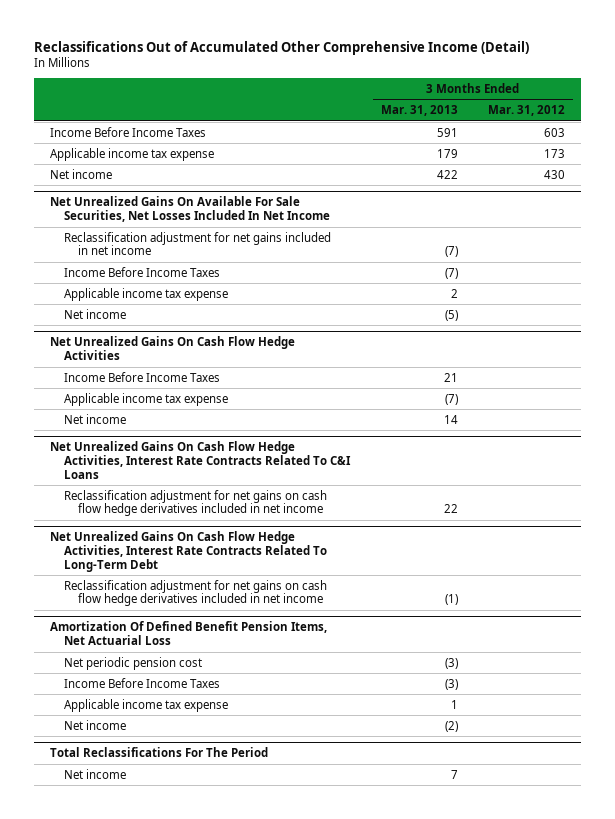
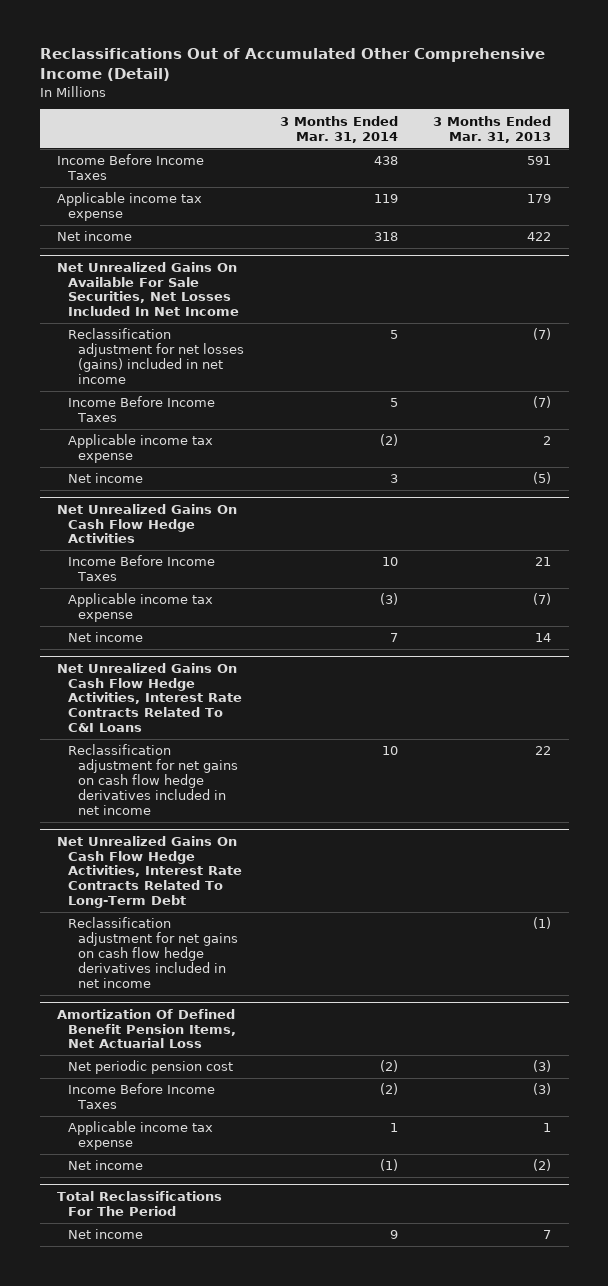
[488,105,566,117] Mar. 31, 2012 -> none
none -> [279,115,398,143] 3 Months Ended Mar. 31, 2014
[63,231,331,256] Reclassification adjustment for net gains included in net income -> [67,328,245,384] Reclassification adjustment for net losses (gains) included in net income

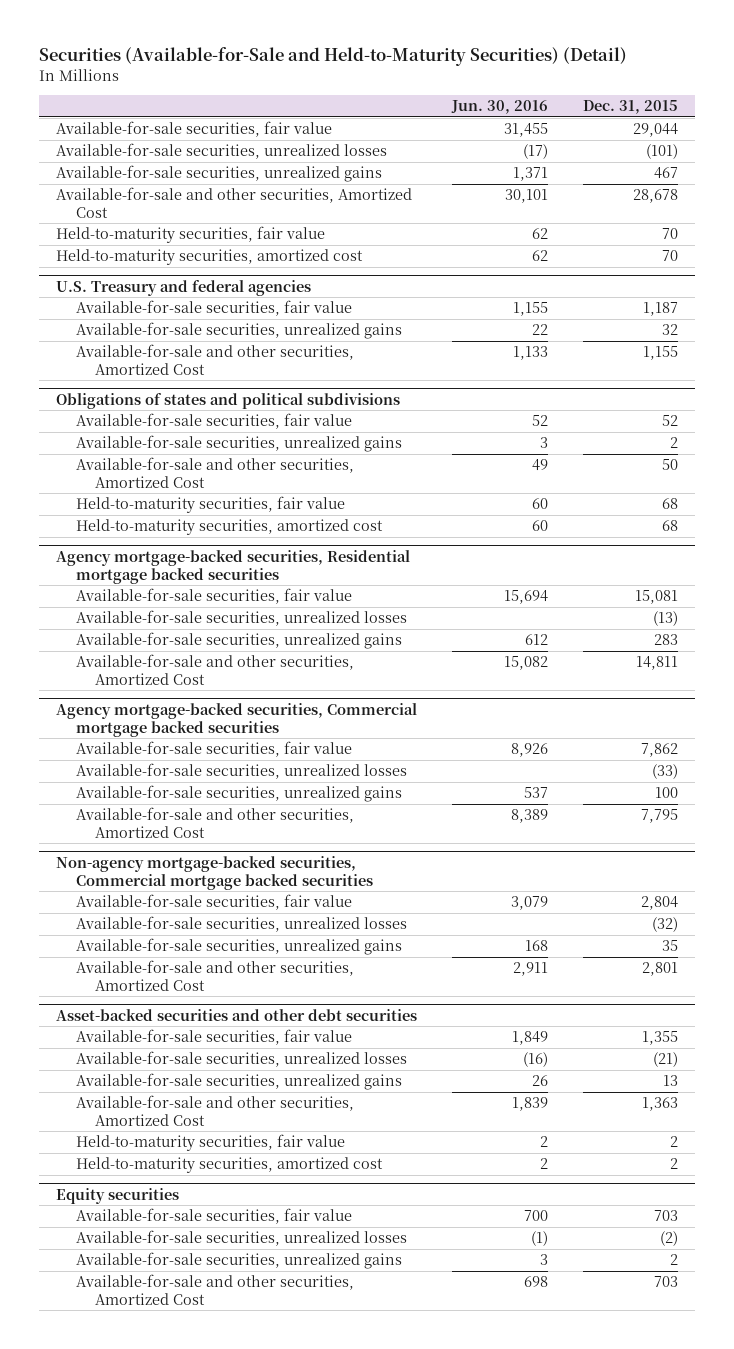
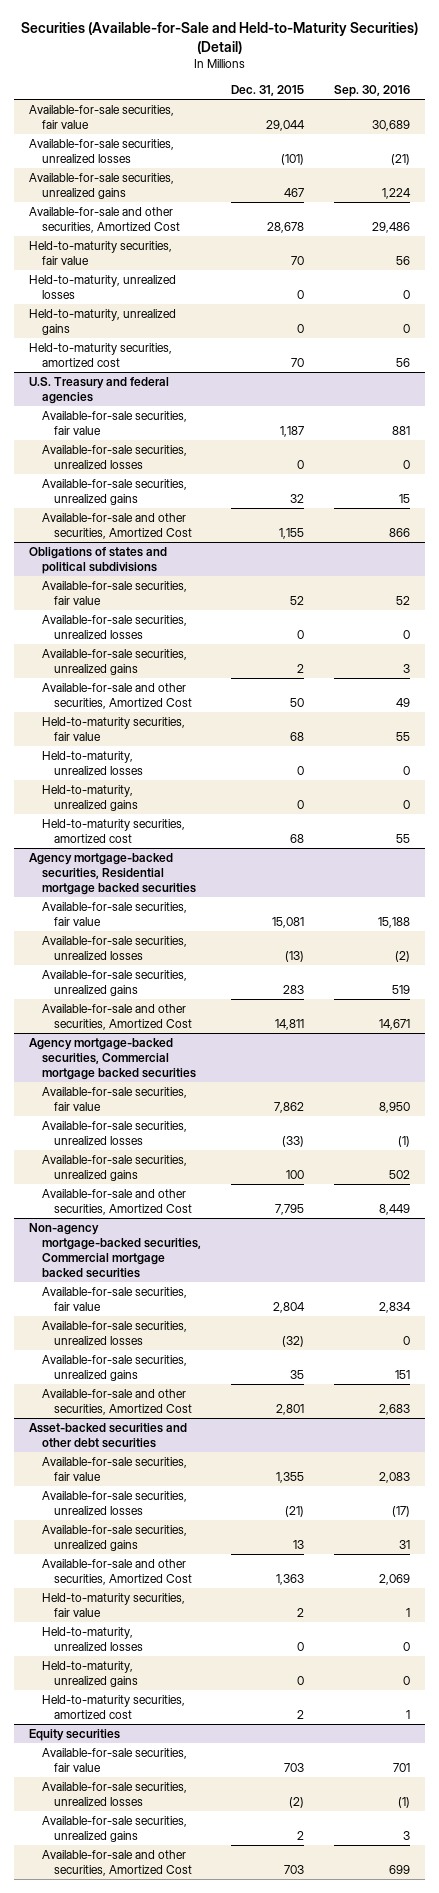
[451,100,549,115] Jun. 30, 2016 -> none
none -> [333,85,410,98] Sep. 30, 2016
none -> [29,275,177,299] Held-to-maturity, unrealized losses
none -> [29,309,177,335] Held-to-maturity, unrealized gains
none -> [41,445,187,469] Available-for-sale securities, unrealized losses
none -> [41,615,187,639] Available-for-sale securities, unrealized losses
none -> [41,751,144,775] Held-to-maturity, unrealized losses
none -> [41,785,139,811] Held-to-maturity, unrealized gains
none -> [41,1627,144,1651] Held-to-maturity, unrealized losses
none -> [41,1661,139,1687] Held-to-maturity, unrealized gains

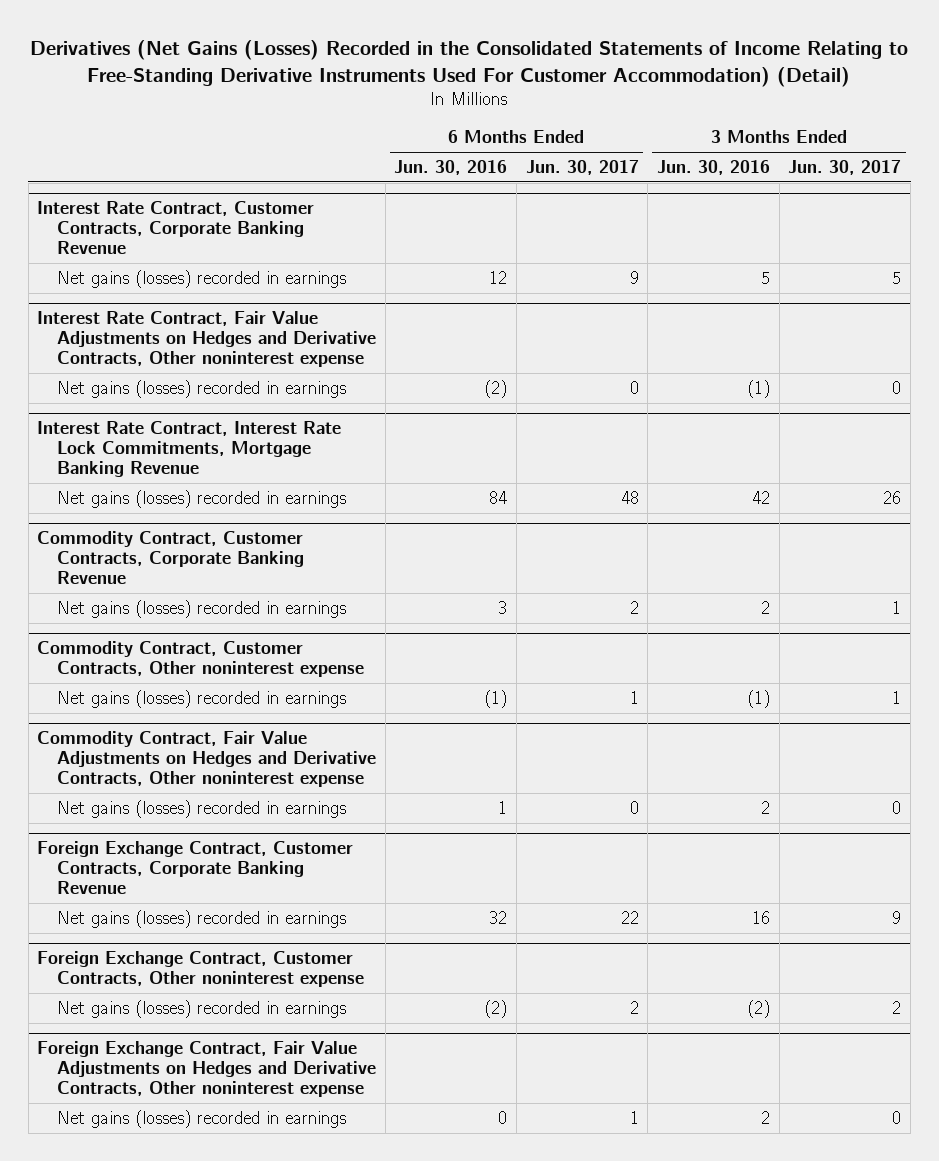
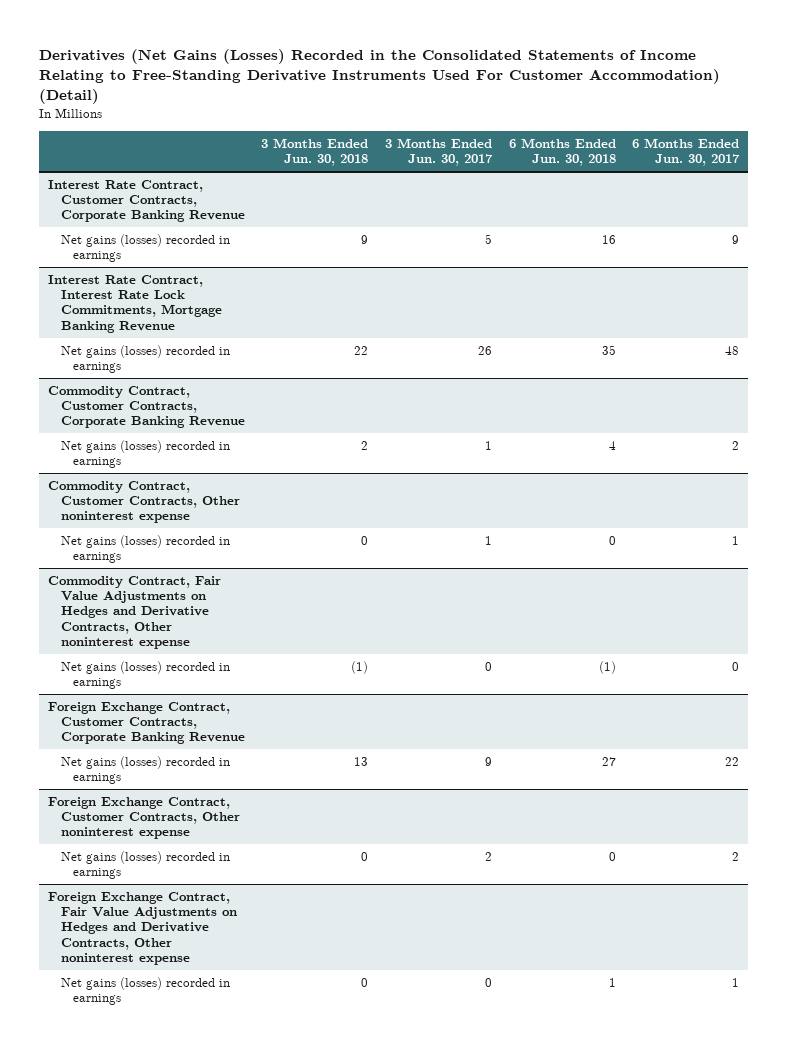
[394,160,508,176] Jun. 30, 2016 -> none
[656,160,770,176] Jun. 30, 2016 -> none
none -> [261,138,369,167] 3 Months Ended Jun. 30, 2018
none -> [508,138,616,167] 6 Months Ended Jun. 30, 2018
[37,310,376,367] Interest Rate Contract, Fair Value Adjustments on Hedges and Derivative Contracts, Other noninterest expense -> none
[56,379,346,398] Net gains (losses) recorded in earnings -> none

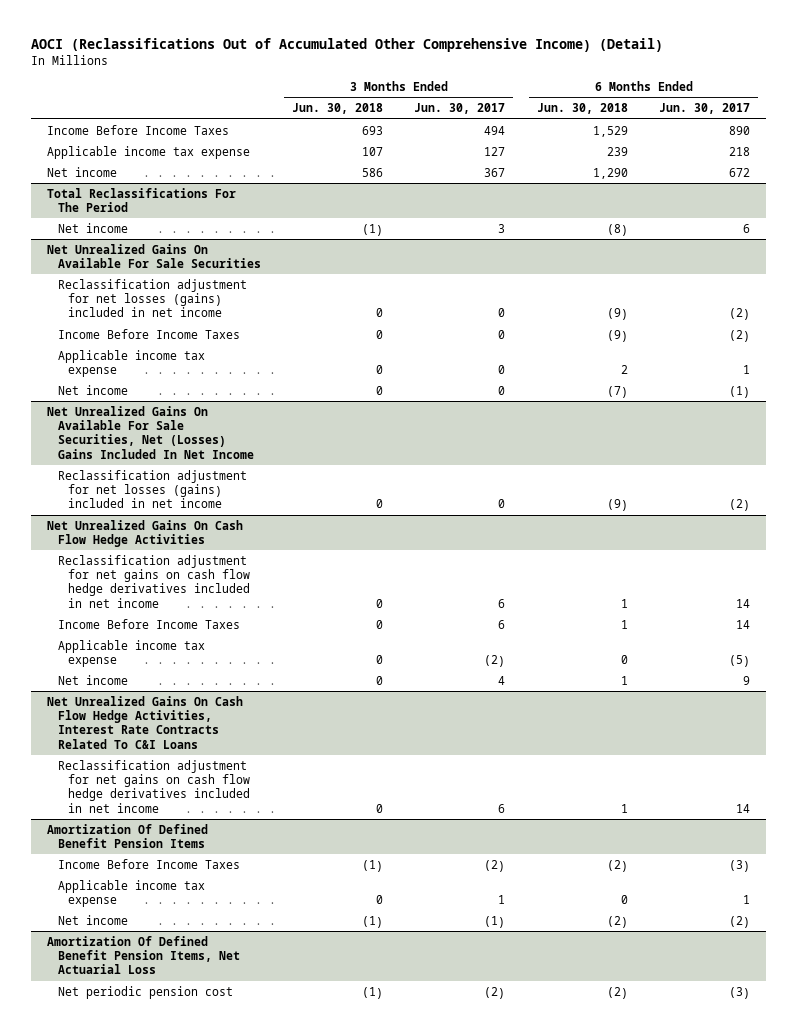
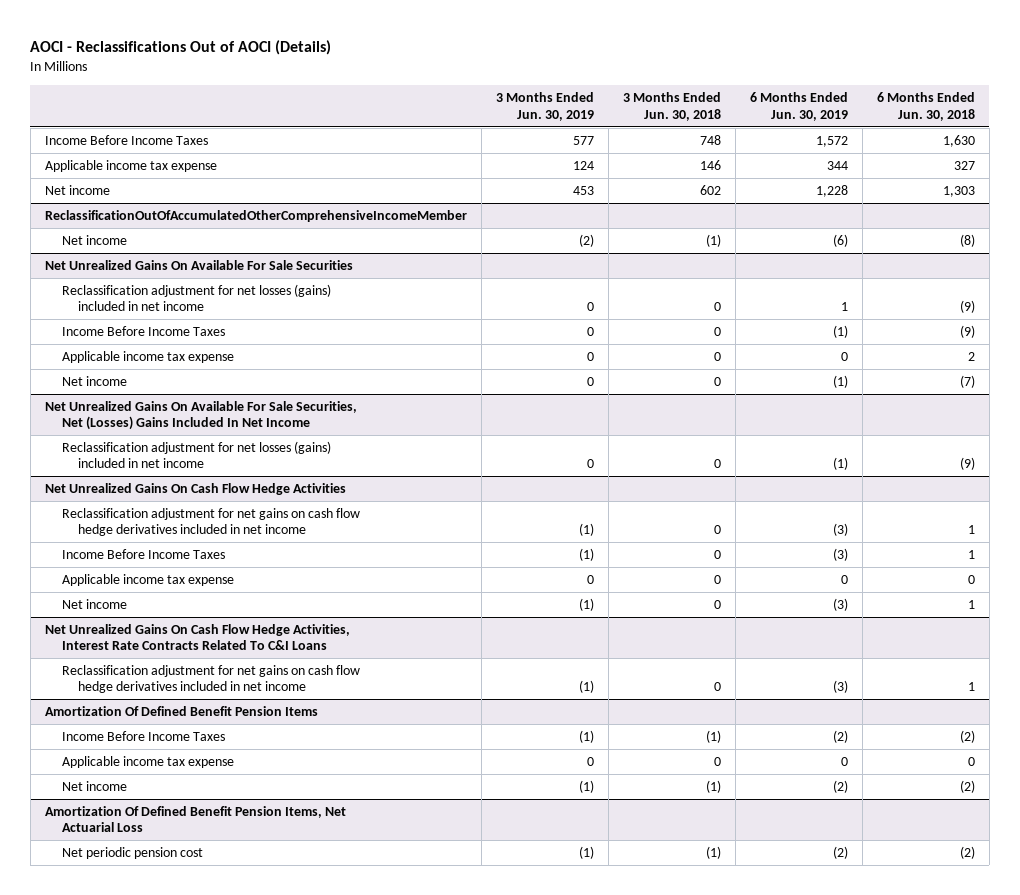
[31,38,664,53] AOCI (Reclassifications Out of Accumulated Other Comprehensive Income) (Detail) -> [30,40,332,56] AOCI - Reclassifications Out of AOCI (Details)
[414,103,506,115] Jun. 30, 2017 -> none
[659,103,751,115] Jun. 30, 2017 -> none
none -> [495,92,594,121] 3 Months Ended Jun. 30, 2019
none -> [749,92,848,121] 6 Months Ended Jun. 30, 2019
[361,125,383,135] 693 -> [699,135,721,146] 748
[592,125,628,137] 1,529 -> [942,135,975,148] 1,630
[361,146,383,156] 107 -> [699,160,721,171] 146
[606,146,628,156] 239 -> [953,161,975,171] 327
[361,167,383,177] 586 -> [699,185,721,196] 602
[592,167,628,179] 1,290 -> [942,186,975,198] 1,303
[47,187,237,213] Total Reclassifications For The Period -> [44,210,467,223] ReclassificationOutOfAccumulatedOtherComprehensiveIncomeMember

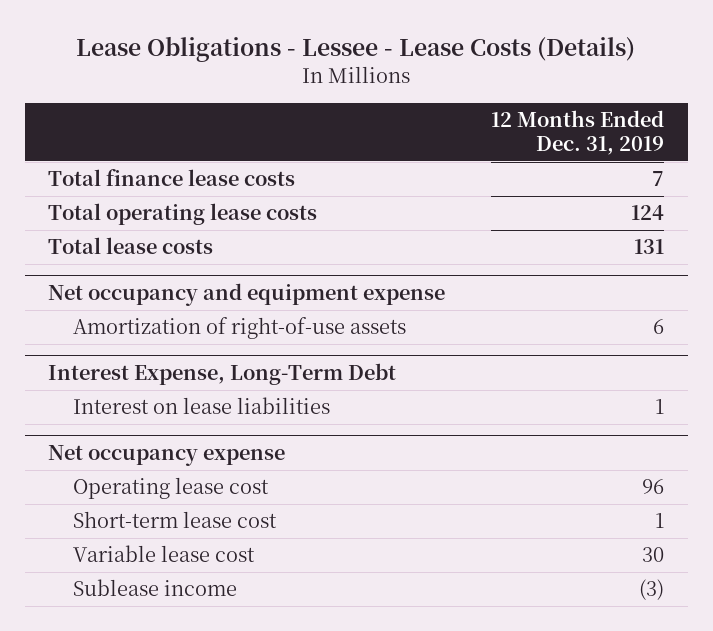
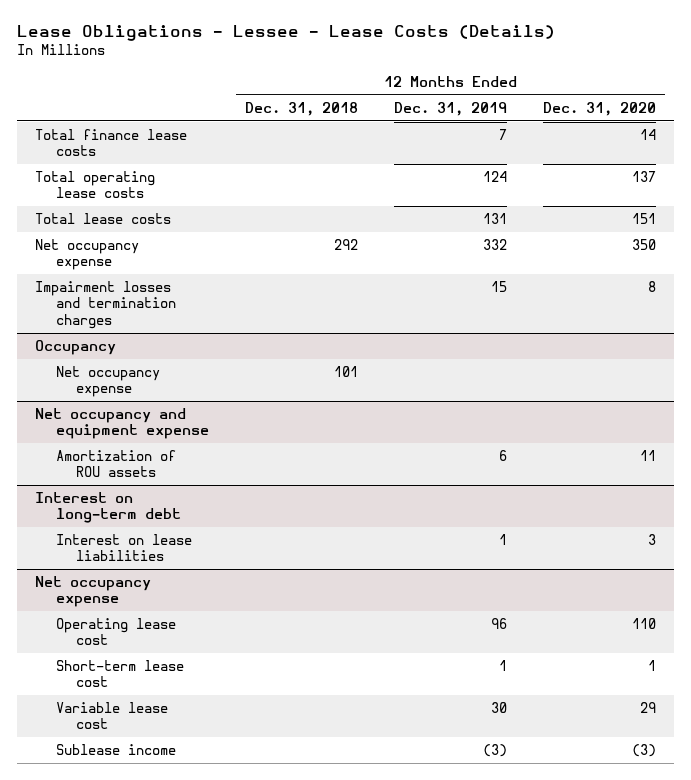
none -> [244,101,358,116] Dec. 31, 2018
none -> [543,101,657,116] Dec. 31, 2020
none -> [34,239,139,271] Net occupancy expense
none -> [34,281,176,329] Impairment losses and termination charges
none -> [34,340,116,356] Occupancy
none -> [55,366,160,398] Net occupancy expense
[73,317,407,340] Amortization of right-of-use assets -> [55,450,176,478] Amortization of ROU assets
[48,363,397,386] Interest Expense, Long-Term Debt -> [34,492,181,524] Interest on long-term debt

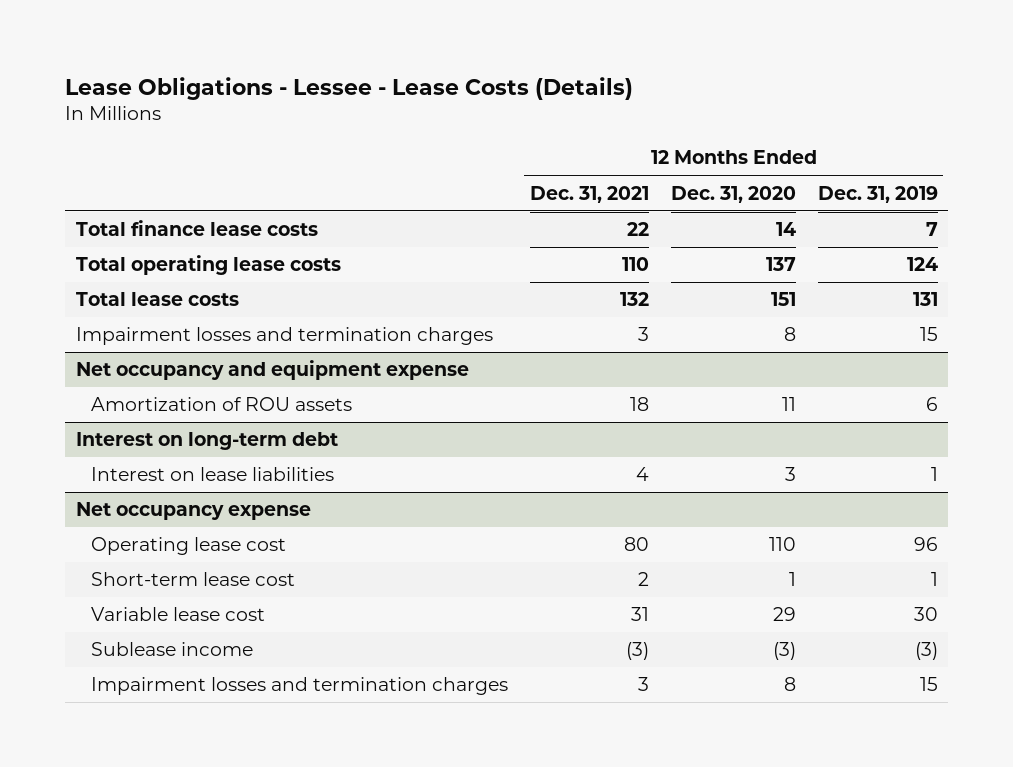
[244,101,358,116] Dec. 31, 2018 -> none
none -> [529,185,649,203] Dec. 31, 2021
[34,239,139,271] Net occupancy expense -> none
[34,340,116,356] Occupancy -> none
[55,366,160,398] Net occupancy expense -> none
none -> [91,677,509,696] Impairment losses and termination charges

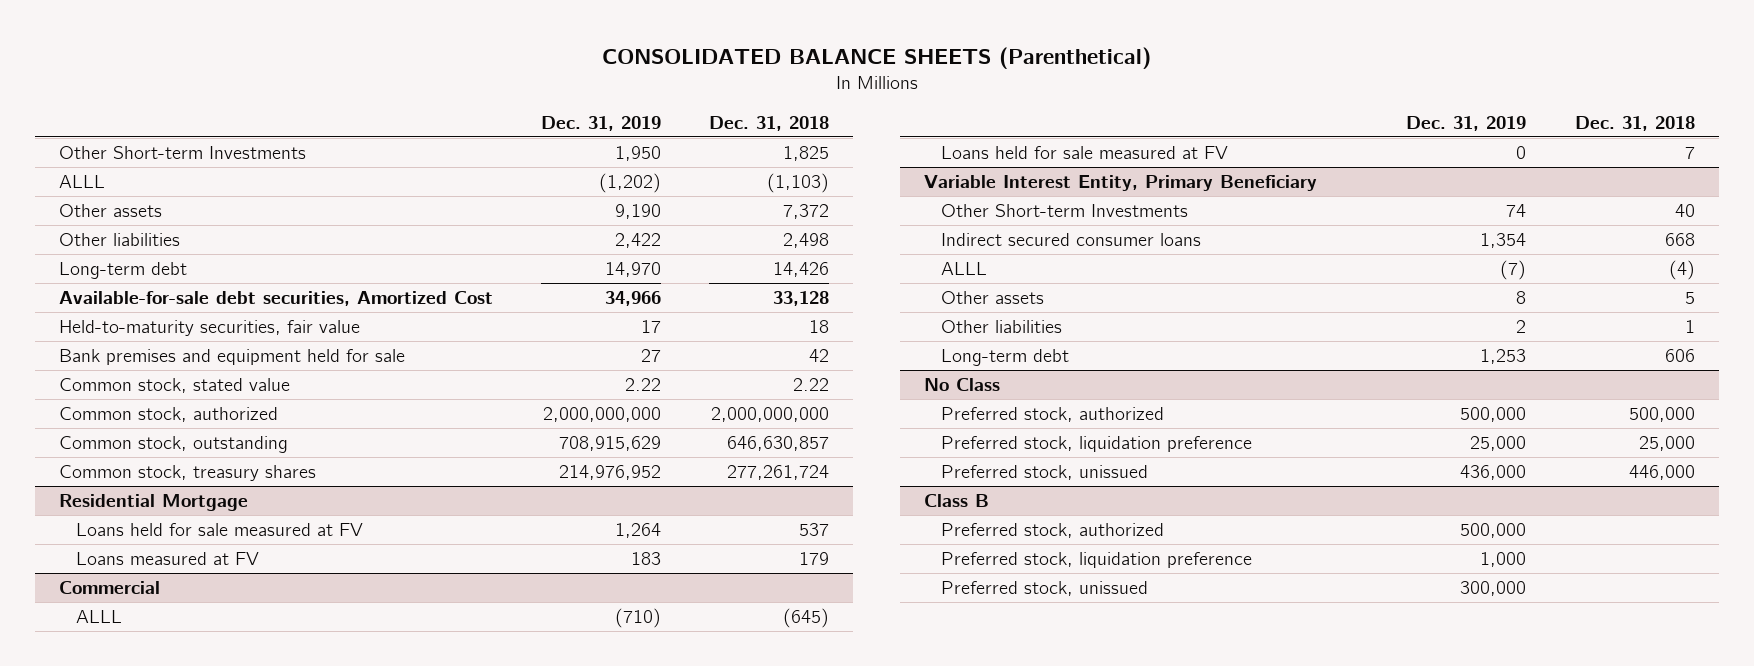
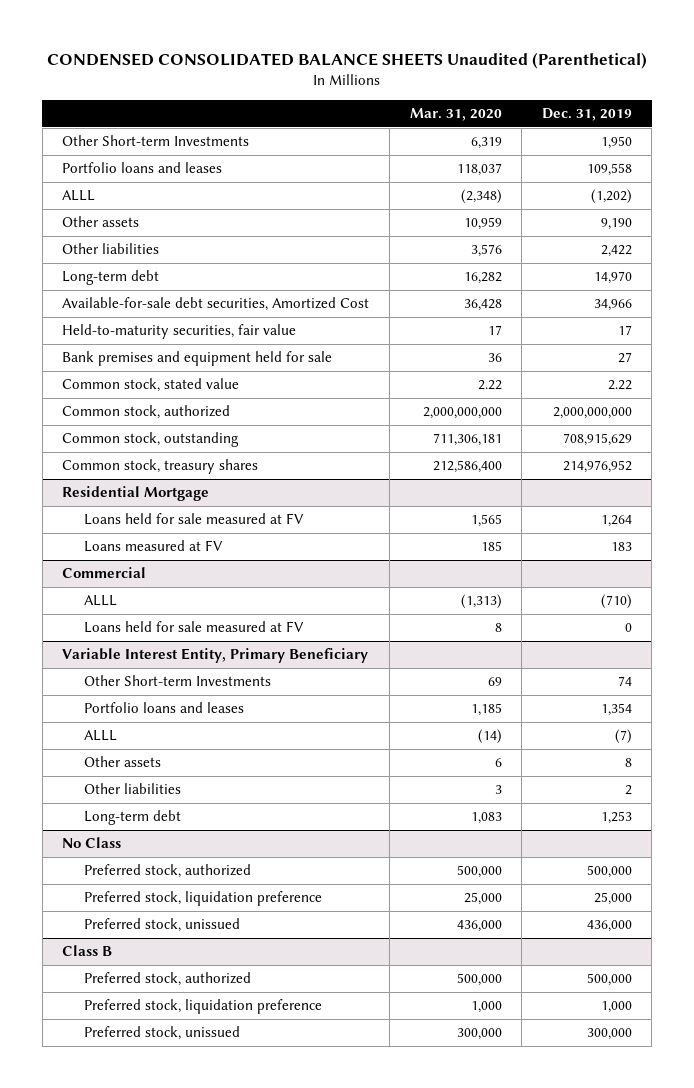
[601,46,1151,69] CONSOLIDATED BALANCE SHEETS (Parenthetical) -> [47,52,648,70] CONDENSED CONSOLIDATED BALANCE SHEETS Unaudited (Parenthetical)
[709,115,830,131] Dec. 31, 2018 -> none
none -> [409,108,502,122] Mar. 31, 2020
none -> [62,162,223,174] Portfolio loans and leases
[941,233,1202,247] Indirect secured consumer loans -> [83,702,244,714] Portfolio loans and leases

